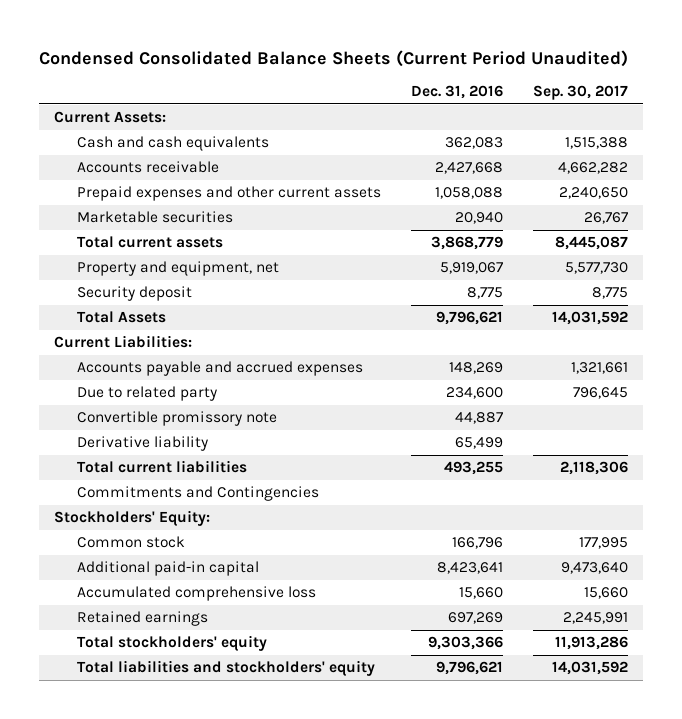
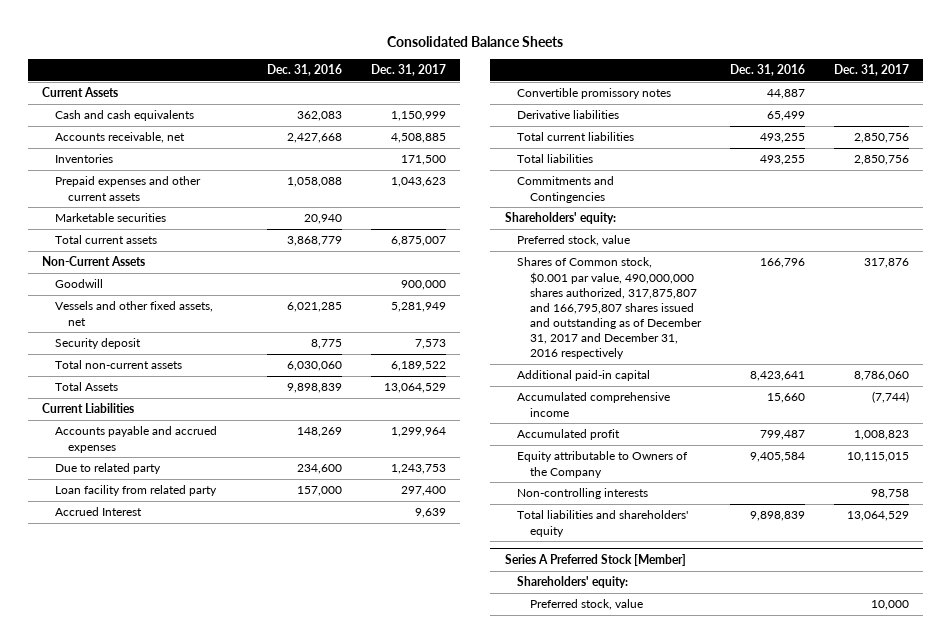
[39,49,629,67] Condensed Consolidated Balance Sheets (Current Period Unaudited) -> [387,35,564,47] Consolidated Balance Sheets
[533,85,629,101] Sep. 30, 2017 -> none
none -> [370,64,446,77] Dec. 31, 2017
[54,111,167,124] Current Assets: -> [42,87,119,98] Current Assets
[77,161,220,174] Accounts receivable -> [54,132,185,144] Accounts receivable, net
none -> [54,154,113,164] Inventories
none -> [42,256,146,267] Non-Current Assets
none -> [54,279,103,289] Goodwill
[77,261,280,277] Property and equipment, net -> [54,301,213,326] Vessels and other fixed assets, net
[440,262,504,275] 5,919,067 -> [287,302,343,313] 6,021,285
none -> [54,360,182,370] Total non-current assets
[436,311,504,326] 9,796,621 -> [287,383,343,394] 9,898,839
[54,335,193,349] Current Liabilities: -> [42,403,135,414] Current Liabilities
none -> [54,485,217,497] Loan facility from related party
none -> [54,507,142,517] Accrued Interest
[77,411,278,427] Convertible promissory note -> [517,88,672,100] Convertible promissory notes
[77,436,209,452] Derivative liability -> [517,110,620,120] Derivative liabilities
none -> [517,154,594,164] Total liabilities
[54,510,211,527] Stockholders' Equity: -> [504,212,616,225] Shareholders' equity:
none -> [517,235,631,247] Preferred stock, value
[77,536,186,549] Common stock -> [517,257,703,360] Shares of Common stock, $0.001 par value, 490,000,000 shares authorized, 317,875,807 and 166,795,807 shares issued and outstanding as of December 31, 2017 and December 31, 2016 respectively
[77,611,209,627] Retained earnings -> none
[77,635,268,652] Total stockholders' equity -> none
[77,586,317,602] Accumulated comprehensive loss -> [517,392,671,417] Accumulated comprehensive income
none -> [517,429,621,441] Accumulated profit
none -> [517,451,689,478] Equity attributable to Owners of the Company
none -> [517,488,649,500] Non-controlling interests
[77,660,376,677] Total liabilities and stockholders' equity -> [517,510,689,537] Total liabilities and shareholders' equity
[436,661,504,676] 9,796,621 -> [749,511,805,522] 9,898,839
none -> [504,553,686,566] Series A Preferred Stock [Member]
none -> [517,576,629,589] Shareholders' equity:
none -> [530,599,644,611] Preferred stock, value

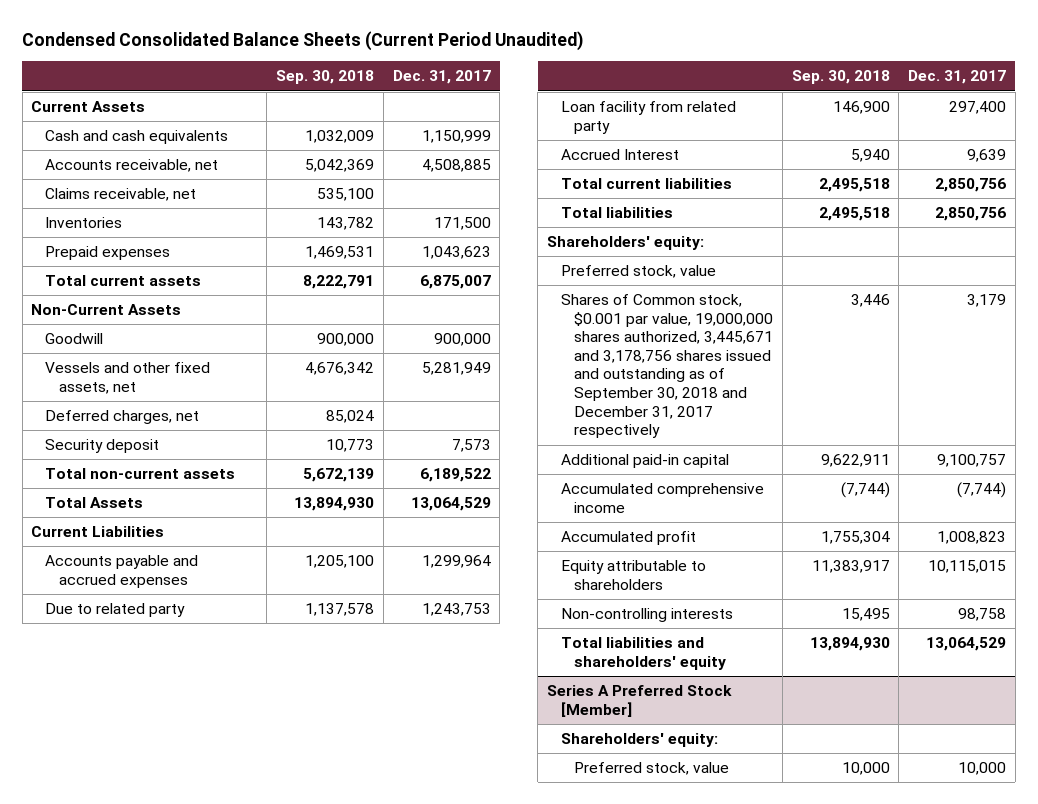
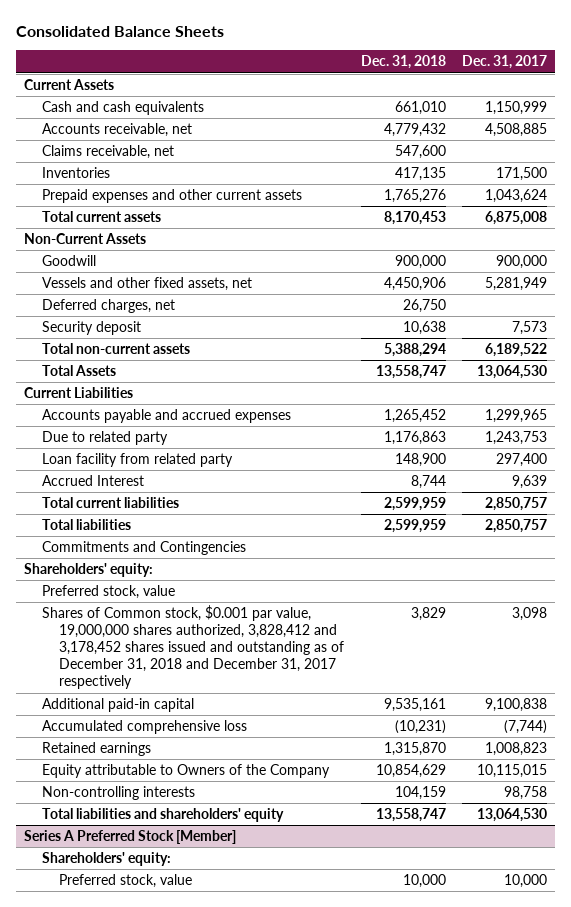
[22,30,584,51] Condensed Consolidated Balance Sheets (Current Period Unaudited) -> [15,25,224,37] Consolidated Balance Sheets
[276,70,375,85] Sep. 30, 2018 -> none
none -> [360,55,446,70] Dec. 31, 2018
[45,246,171,261] Prepaid expenses -> [41,189,302,204] Prepaid expenses and other current assets
[421,246,491,260] 1,043,623 -> [484,189,547,204] 1,043,624
[419,275,491,290] 6,875,007 -> [484,211,547,226] 6,875,008
[410,497,491,512] 13,064,529 -> [476,365,547,380] 13,064,530
[421,555,491,569] 1,299,964 -> [484,409,547,424] 1,299,965
[935,178,1007,193] 2,850,756 -> [484,497,547,512] 2,850,757
[935,207,1007,222] 2,850,756 -> [484,519,547,534] 2,850,757
none -> [41,541,246,556] Commitments and Contingencies
[560,294,774,439] Shares of Common stock, $0.001 par value, 19,000,000 shares authorized, 3,445,671 and 3,178,756 shares issued and outstanding as of September 30, 2018 and December 31, 2017 respectively -> [41,605,345,690] Shares of Common stock, $0.001 par value, 19,000,000 shares authorized, 3,828,412 and 3,178,452 shares issued and outstanding as of December 31, 2018 and December 31, 2017 respectively
[967,294,1007,308] 3,179 -> [511,607,547,622] 3,098
[937,454,1007,468] 9,100,757 -> [484,698,547,713] 9,100,838
[560,483,764,513] Accumulated comprehensive income -> [41,720,247,735] Accumulated comprehensive loss
[560,531,696,546] Accumulated profit -> [41,742,151,757] Retained earnings
[560,560,706,590] Equity attributable to shareholders -> [41,764,330,779] Equity attributable to Owners of the Company
[926,637,1007,652] 13,064,529 -> [476,808,547,823] 13,064,530

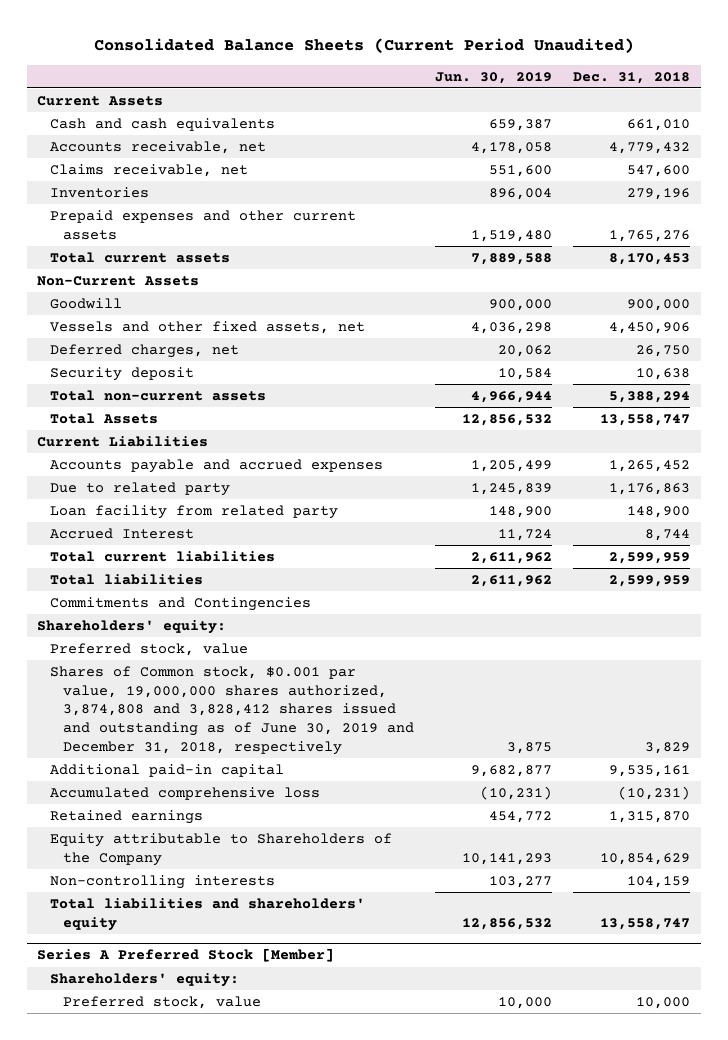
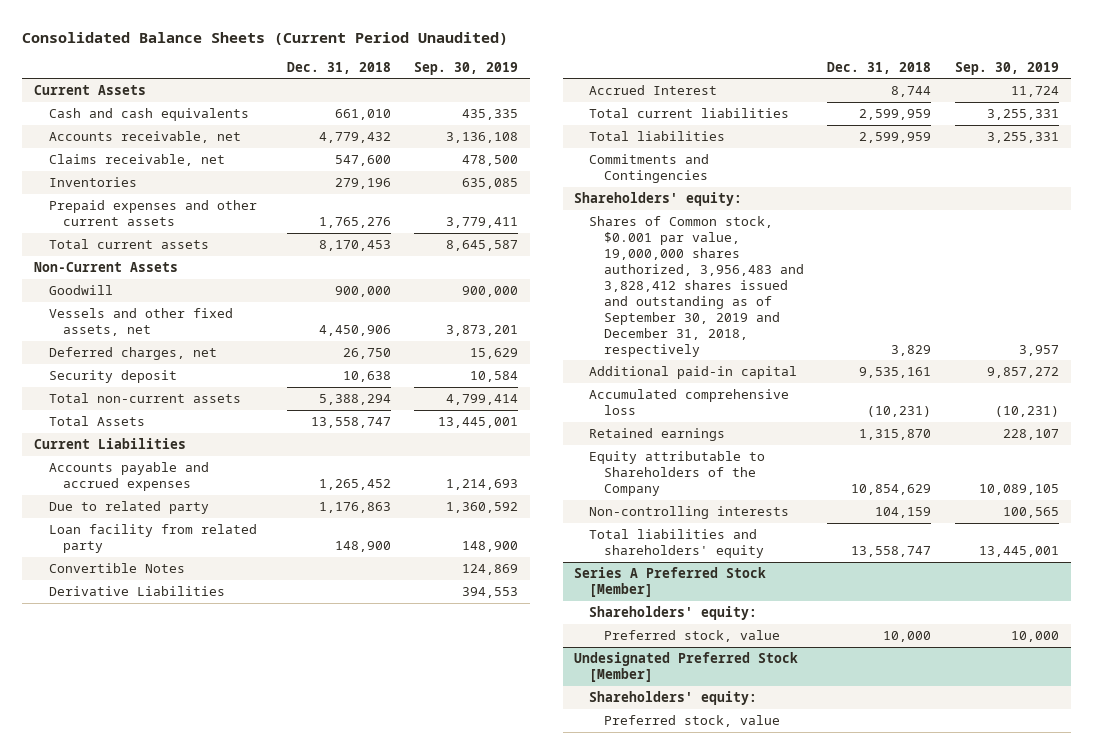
[435,71,553,84] Jun. 30, 2019 -> none
none -> [414,61,519,75] Sep. 30, 2019
none -> [48,563,185,574] Convertible Notes
none -> [48,586,225,597] Derivative Liabilities
[50,642,249,656] Preferred stock, value -> none
[50,665,415,755] Shares of Common stock, $0.001 par value, 19,000,000 shares authorized, 3,874,808 and 3,828,412 shares issued and outstanding as of June 30, 2019 and December 31, 2018, respectively -> [589,216,804,357] Shares of Common stock, $0.001 par value, 19,000,000 shares authorized, 3,956,483 and 3,828,412 shares issued and outstanding as of September 30, 2019 and December 31, 2018, respectively
none -> [574,652,799,682] Undesignated Preferred Stock [Member]
none -> [589,691,758,706] Shareholders' equity:
none -> [603,715,780,728] Preferred stock, value

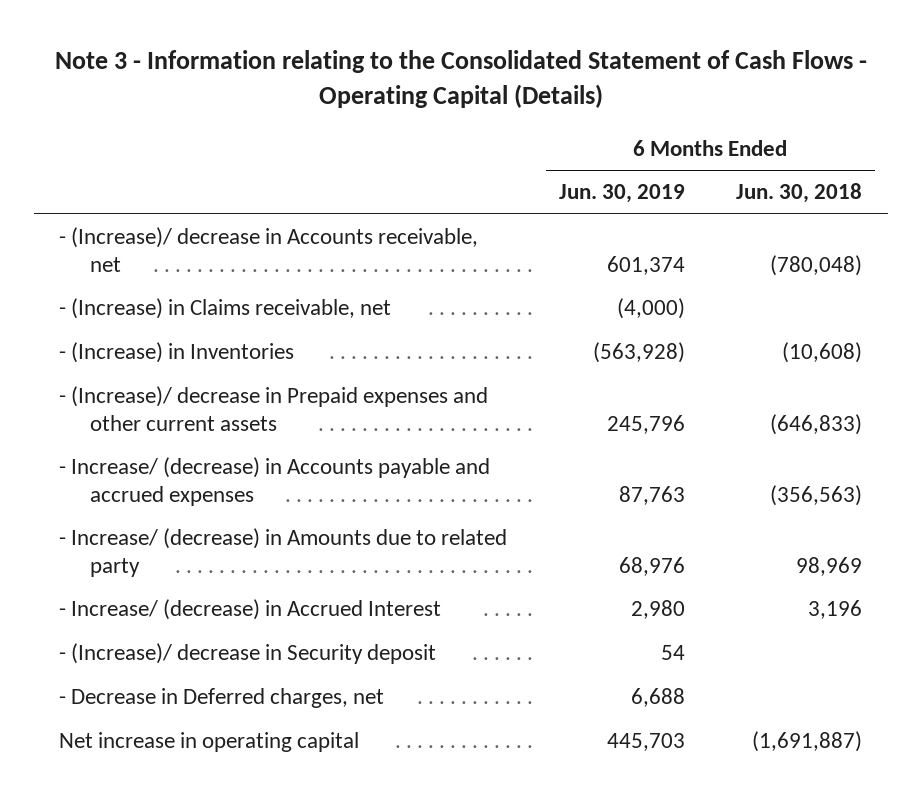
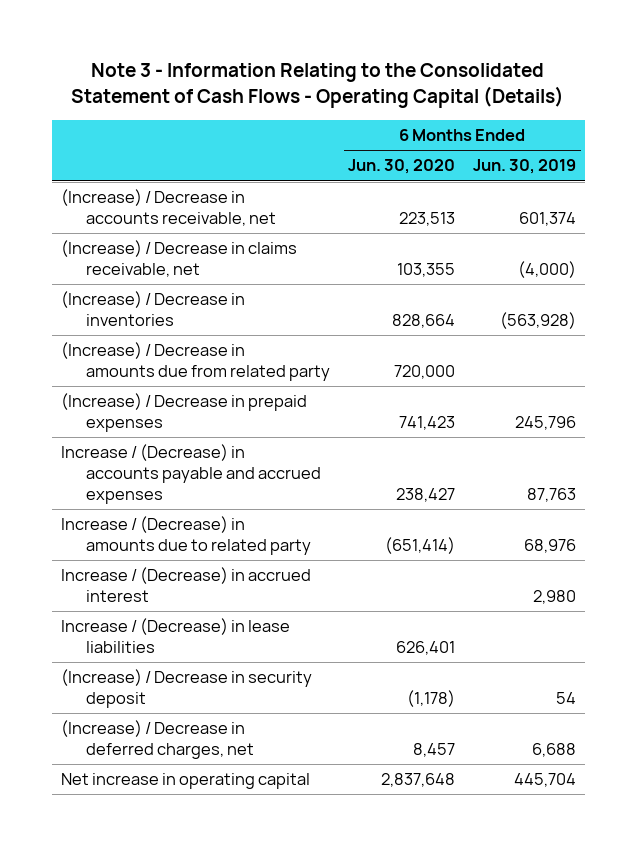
[54,50,867,109] Note 3 - Information relating to the Consolidated Statement of Cash Flows - Operating Capital (Details) -> [71,63,565,109] Note 3 - Information Relating to the Consolidated Statement of Cash Flows - Operating Capital (Details)
[735,183,862,204] Jun. 30, 2018 -> none
none -> [348,159,456,175] Jun. 30, 2020
[59,227,479,272] - (Increase)/ decrease in Accounts receivable, net -> [60,189,276,226] (Increase) / Decrease in accounts receivable, net
[59,298,392,320] - (Increase) in Claims receivable, net -> [60,240,297,277] (Increase) / Decrease in claims receivable, net
[59,342,295,364] - (Increase) in Inventories -> [60,291,245,326] (Increase) / Decrease in inventories
none -> [60,342,330,381] (Increase) / Decrease in amounts due from related party
[59,386,489,431] - (Increase)/ decrease in Prepaid expenses and other current assets -> [60,393,307,432] (Increase) / Decrease in prepaid expenses
[59,457,491,506] - Increase/ (decrease) in Accounts payable and accrued expenses -> [60,444,321,504] Increase / (Decrease) in accounts payable and accrued expenses
[59,528,508,577] - Increase/ (decrease) in Amounts due to related party -> [60,516,311,555] Increase / (Decrease) in amounts due to related party
[59,599,442,621] - Increase/ (decrease) in Accrued Interest -> [60,567,311,602] Increase / (Decrease) in accrued interest
none -> [60,618,290,653] Increase / (Decrease) in lease liabilities
[59,643,437,665] - (Increase)/ decrease in Security deposit -> [60,669,312,708] (Increase) / Decrease in security deposit
[59,688,385,709] - Decrease in Deferred charges, net -> [60,720,254,759] (Increase) / Decrease in deferred charges, net
[606,733,685,752] 445,703 -> [514,773,577,788] 445,704

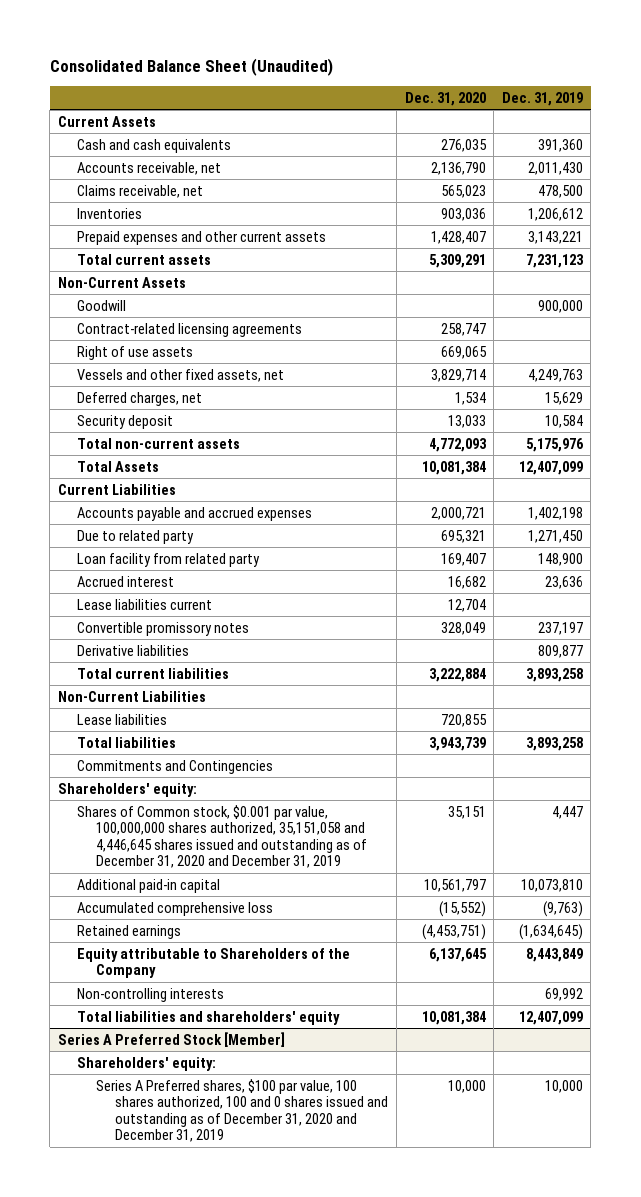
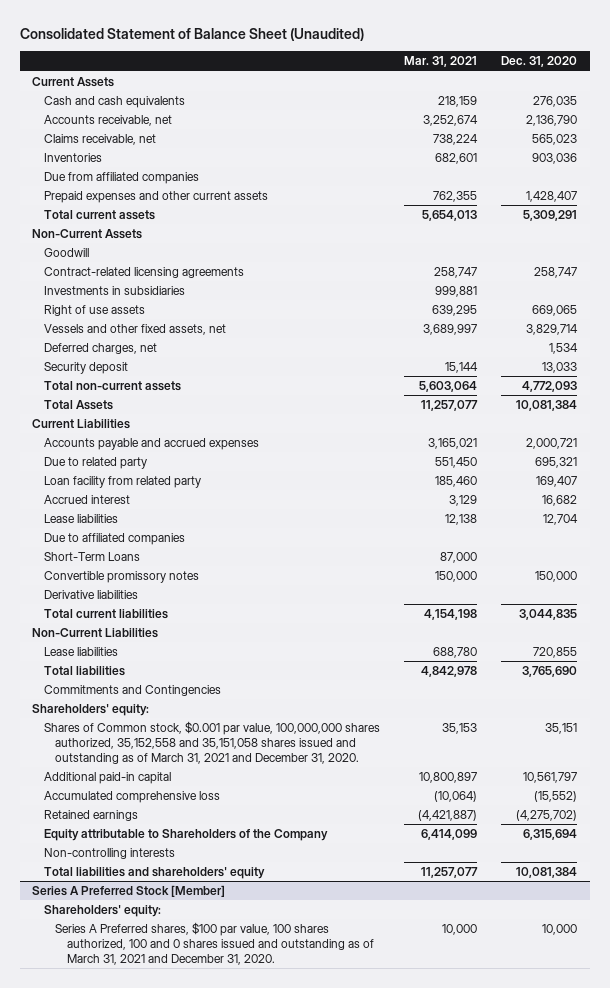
[49,58,333,77] Consolidated Balance Sheet (Unaudited) -> [20,28,365,42] Consolidated Statement of Balance Sheet (Unaudited)
[501,91,583,106] Dec. 31, 2019 -> none
none -> [404,56,478,68] Mar. 31, 2021
none -> [43,172,199,185] Due from affiliated companies
none -> [43,286,185,296] Investments in subsidiaries
[77,598,213,610] Lease liabilities current -> [43,514,118,524] Lease liabilities
none -> [43,533,185,546] Due to affiliated companies
none -> [43,552,140,562] Short-Term Loans
[440,621,486,635] 328,049 -> [535,571,578,583] 150,000
[428,667,486,682] 3,222,884 -> [519,609,578,621] 3,044,835
[428,736,486,751] 3,943,739 -> [522,666,578,678] 3,765,690
[77,804,368,869] Shares of Common stock, $0.001 par value, 100,000,000 shares authorized, 35,151,058 and 4,446,645 shares issued and outstanding as of December 31, 2020 and December 31, 2019 -> [43,721,380,765] Shares of Common stock, $0.001 par value, 100,000,000 shares authorized, 35,152,558 and 35,151,058 shares issued and outstanding as of March 31, 2021 and December 31, 2020.
[421,923,486,940] (4,453,751) -> [516,810,578,822] (4,275,702)
[428,947,487,962] 6,137,645 -> [523,829,578,841] 6,315,694
[96,1078,389,1143] Series A Preferred shares, $100 par value, 100 shares authorized, 100 and 0 shares issued and outstanding as of December 31, 2020 and December 31, 2019 -> [55,922,374,966] Series A Preferred shares, $100 par value, 100 shares authorized, 100 and 0 shares issued and outstanding as of March 31, 2021 and December 31, 2020.

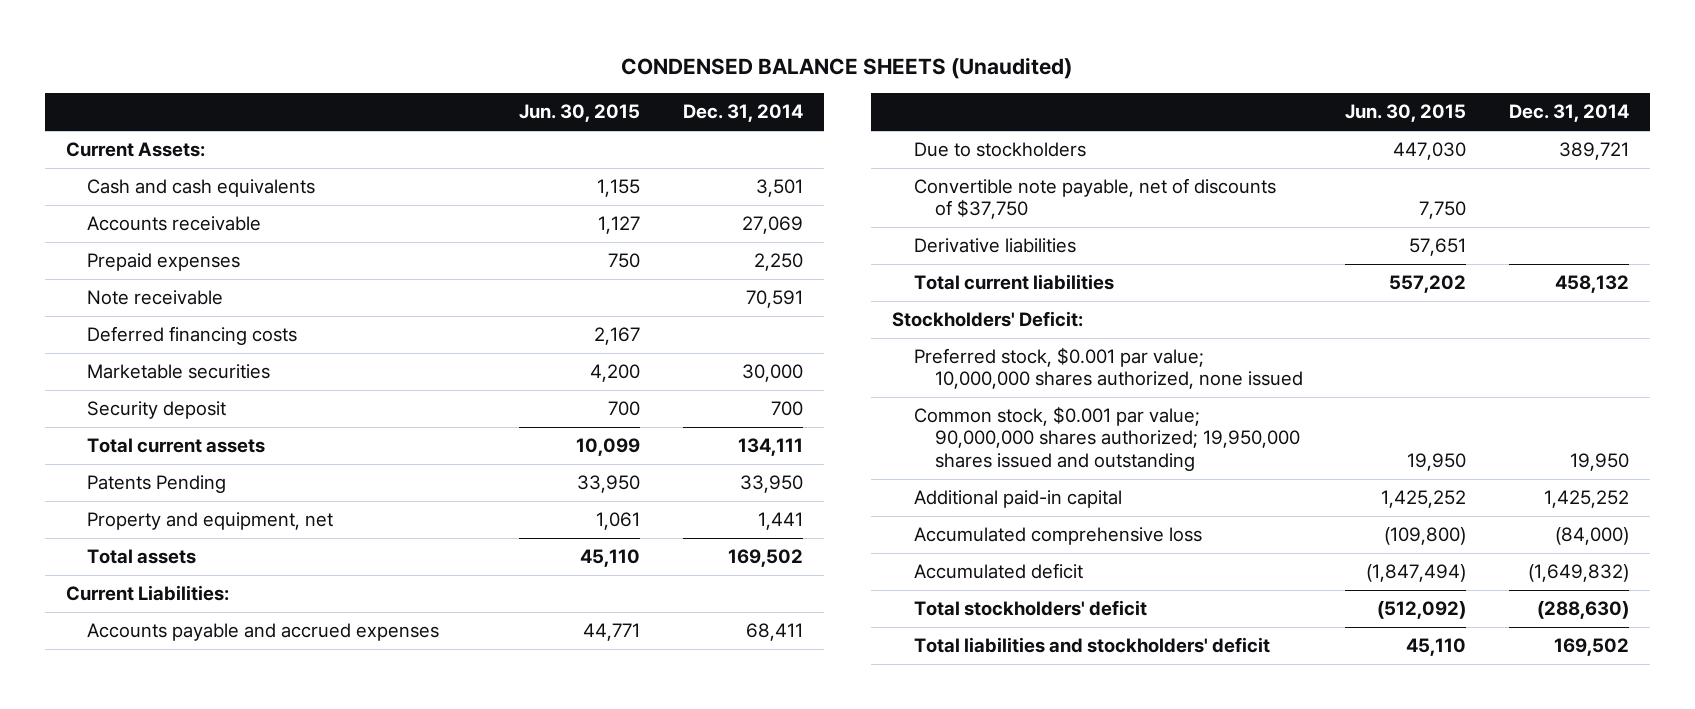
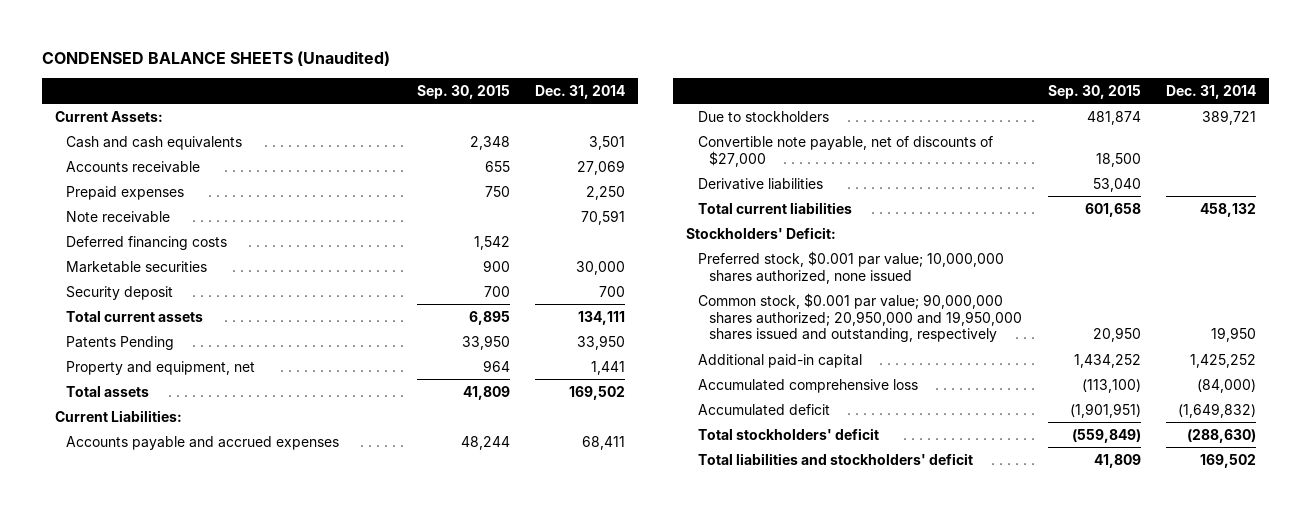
[519,104,641,123] Jun. 30, 2015 -> none
none -> [416,84,510,99] Sep. 30, 2015
[913,178,1276,220] Convertible note payable, net of discounts of $37,750 -> [697,135,993,167] Convertible note payable, net of discounts of $27,000
[913,406,1301,471] Common stock, $0.001 par value; 90,000,000 shares authorized; 19,950,000 shares issued and outstanding -> [697,292,1023,343] Common stock, $0.001 par value; 90,000,000 shares authorized; 20,950,000 and 19,950,000 shares issued and outstanding, respectively

